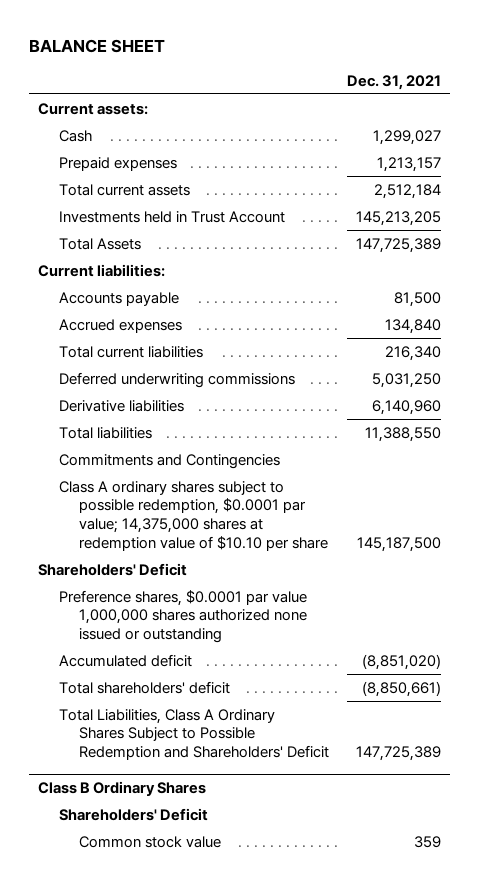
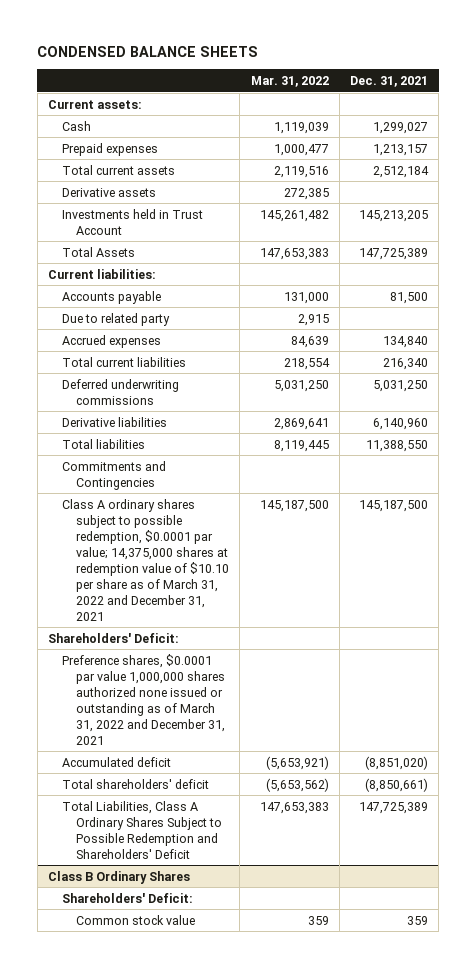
[29,39,166,54] BALANCE SHEET -> [37,45,259,57] CONDENSED BALANCE SHEETS
none -> [250,76,329,88] Mar. 31, 2022
none -> [61,187,156,197] Derivative assets
none -> [61,312,170,326] Due to related party
[58,480,328,551] Class A ordinary shares subject to possible redemption, $0.0001 par value; 14,375,000 shares at redemption value of $10.10 per share -> [61,498,230,621] Class A ordinary shares subject to possible redemption, $0.0001 par value; 14,375,000 shares at redemption value of $10.10 per share as of March 31, 2022 and December 31, 2021
[38,562,188,576] Shareholders' Deficit -> [47,632,179,643] Shareholders' Deficit:
[58,589,307,644] Preference shares, $0.0001 par value 1,000,000 shares authorized none issued or outstanding -> [61,653,226,745] Preference shares, $0.0001 par value 1,000,000 shares authorized none issued or outstanding as of March 31, 2022 and December 31, 2021
[58,807,208,821] Shareholders' Deficit -> [61,892,193,903] Shareholders' Deficit:

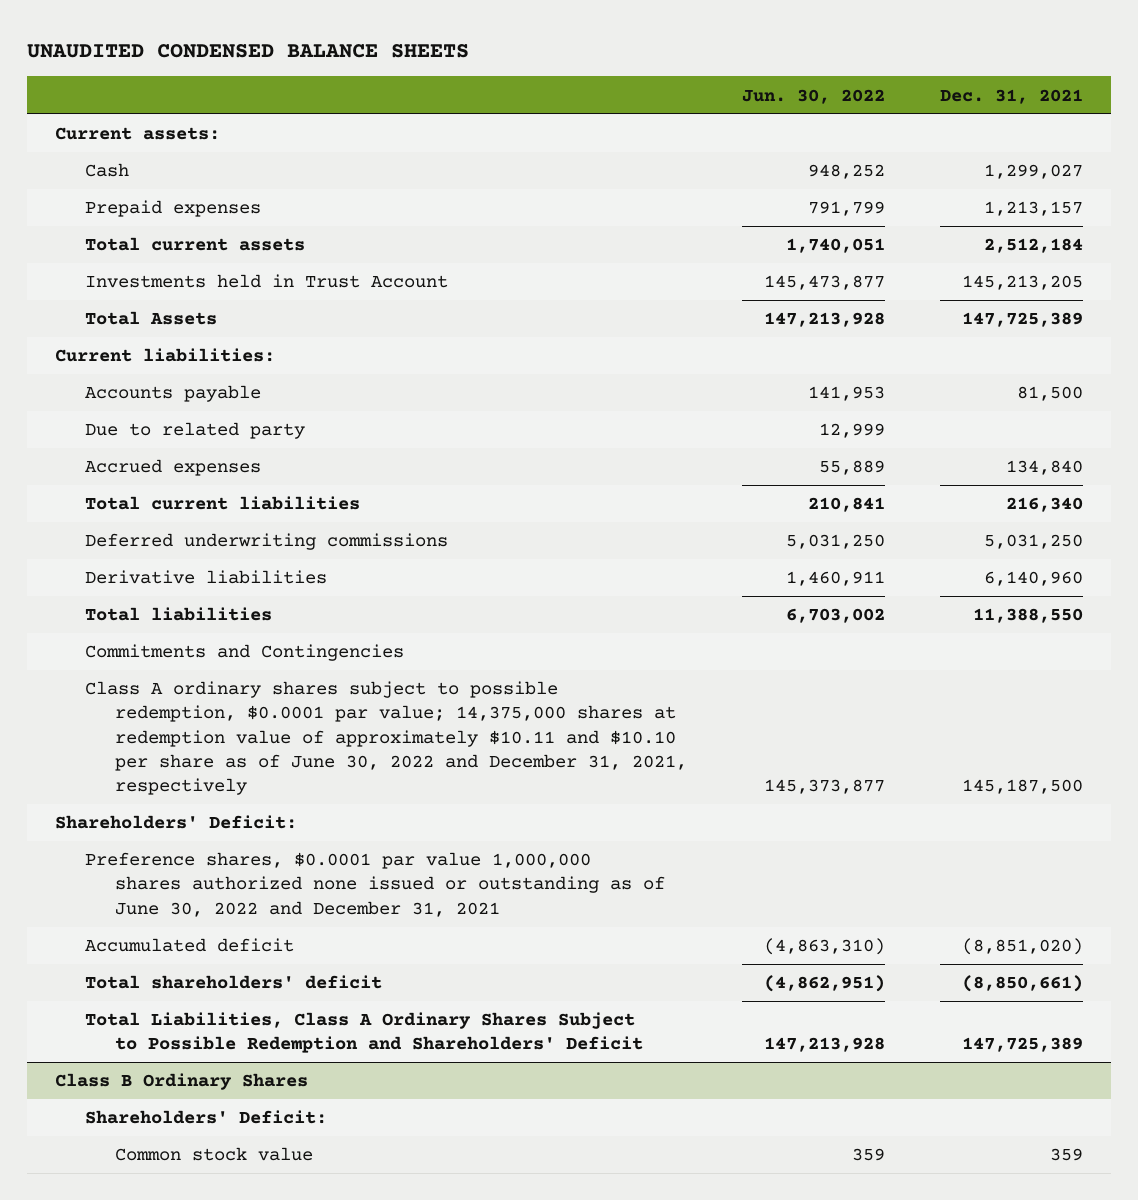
[37,45,259,57] CONDENSED BALANCE SHEETS -> [27,44,470,59] UNAUDITED CONDENSED BALANCE SHEETS
[250,76,329,88] Mar. 31, 2022 -> none
none -> [741,88,885,104] Jun. 30, 2022
[61,187,156,197] Derivative assets -> none
[61,498,230,621] Class A ordinary shares subject to possible redemption, $0.0001 par value; 14,375,000 shares at redemption value of $10.10 per share as of March 31, 2022 and December 31, 2021 -> [84,681,687,796] Class A ordinary shares subject to possible redemption, $0.0001 par value; 14,375,000 shares at redemption value of approximately $10.11 and $10.10 per share as of June 30, 2022 and December 31, 2021, respectively
[61,653,226,745] Preference shares, $0.0001 par value 1,000,000 shares authorized none issued or outstanding as of March 31, 2022 and December 31, 2021 -> [84,852,665,917] Preference shares, $0.0001 par value 1,000,000 shares authorized none issued or outstanding as of June 30, 2022 and December 31, 2021

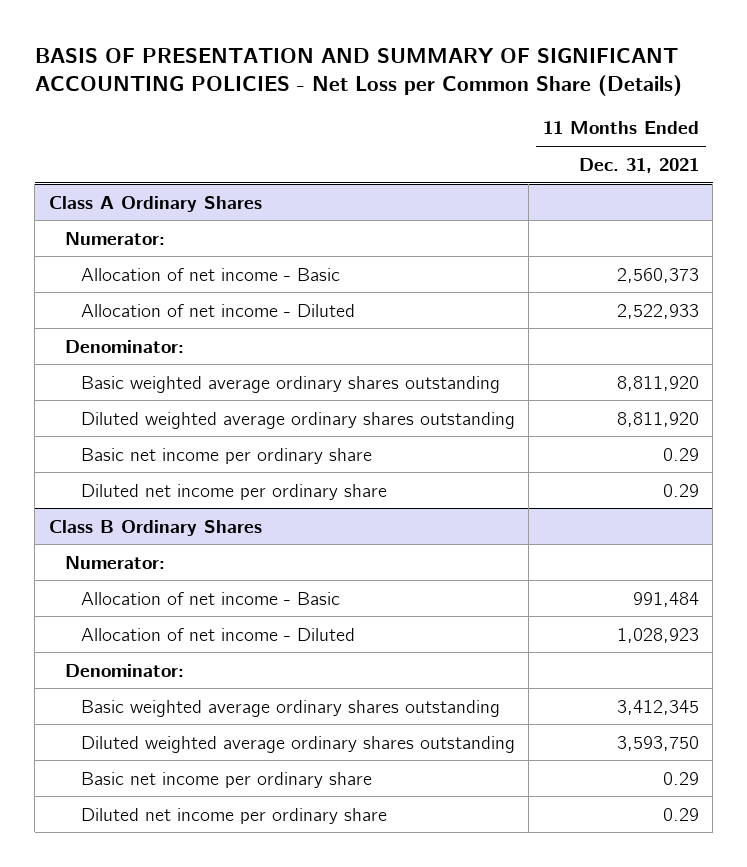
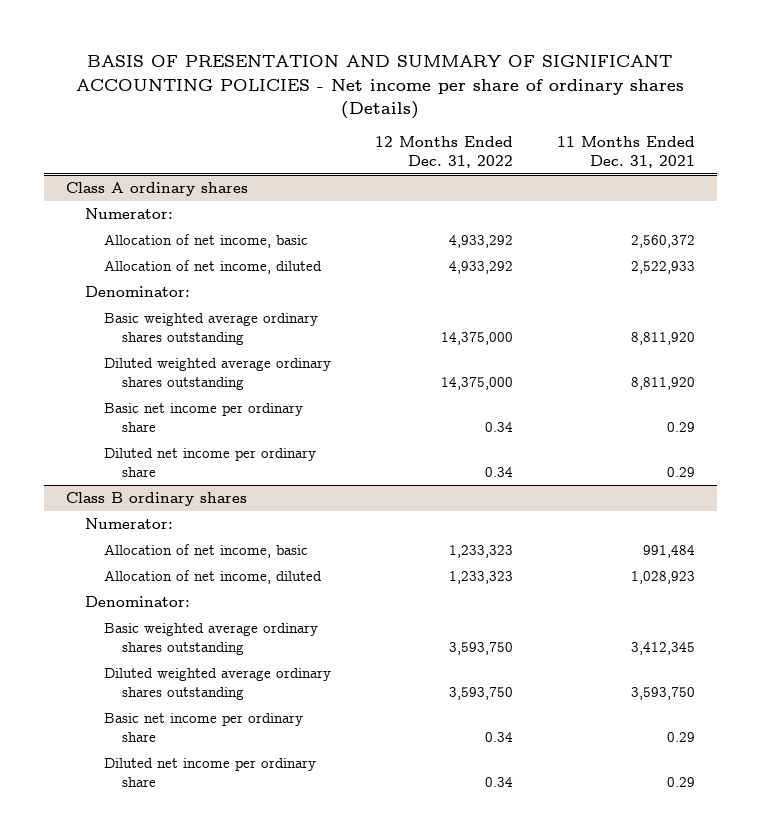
[34,48,682,97] BASIS OF PRESENTATION AND SUMMARY OF SIGNIFICANT ACCOUNTING POLICIES - Net Loss per Common Share (Details) -> [76,55,685,119] BASIS OF PRESENTATION AND SUMMARY OF SIGNIFICANT ACCOUNTING POLICIES - Net income per share of ordinary shares (Details)
none -> [374,136,513,168] 12 Months Ended Dec. 31, 2022
[48,195,262,212] Class A Ordinary Shares -> [66,182,249,197] Class A ordinary shares
[80,267,340,281] Allocation of net income - Basic -> [103,234,308,249] Allocation of net income, basic
[616,267,699,283] 2,560,373 -> [630,235,695,249] 2,560,372
[80,303,355,317] Allocation of net income - Diluted -> [103,260,322,275] Allocation of net income, diluted
[48,519,262,536] Class B Ordinary Shares -> [66,492,248,507] Class B ordinary shares
[80,591,340,605] Allocation of net income - Basic -> [103,544,308,559] Allocation of net income, basic
[80,627,355,641] Allocation of net income - Diluted -> [103,570,322,585] Allocation of net income, diluted

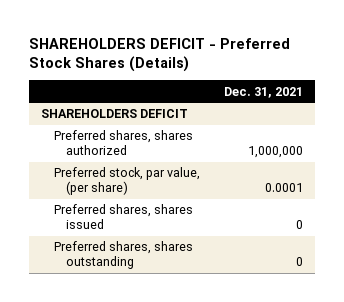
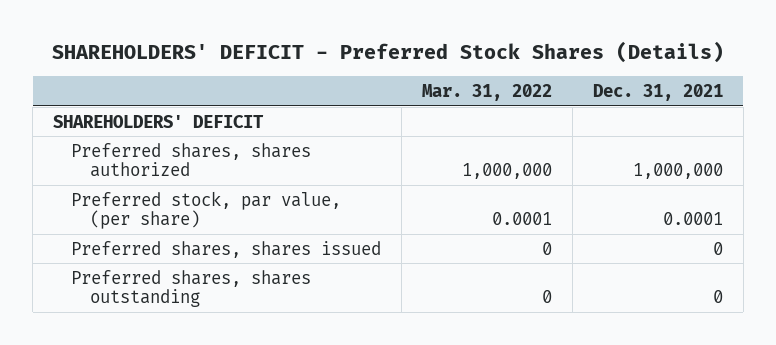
[29,37,291,72] SHAREHOLDERS DEFICIT - Preferred Stock Shares (Details) -> [52,41,725,64] SHAREHOLDERS' DEFICIT - Preferred Stock Shares (Details)
none -> [422,84,553,102] Mar. 31, 2022
[41,109,189,119] SHAREHOLDERS DEFICIT -> [53,114,265,128] SHAREHOLDERS' DEFICIT

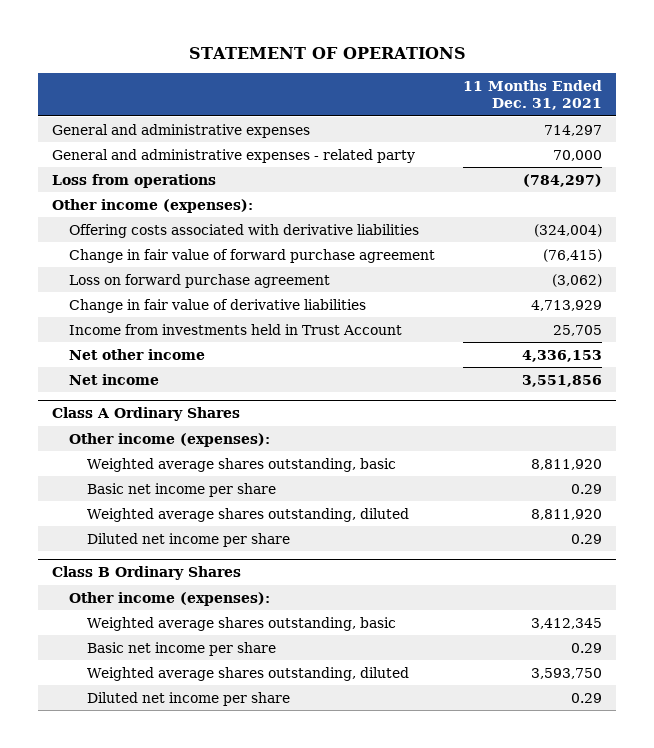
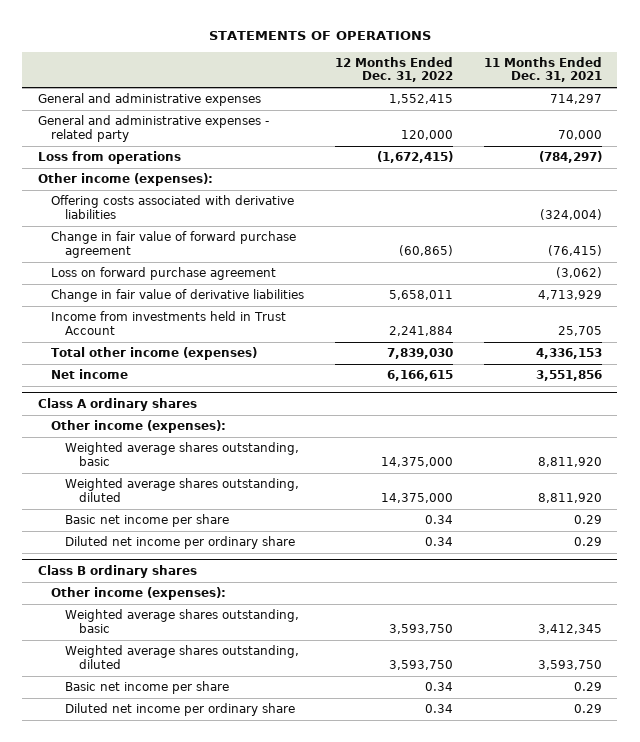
[188,47,466,60] STATEMENT OF OPERATIONS -> [208,31,431,41] STATEMENTS OF OPERATIONS
none -> [335,56,454,83] 12 Months Ended Dec. 31, 2022
[69,348,206,360] Net other income -> [51,347,258,361] Total other income (expenses)
[51,407,240,422] Class A Ordinary Shares -> [37,397,197,411] Class A ordinary shares
[86,482,276,497] Basic net income per share -> none
none -> [65,514,230,528] Basic net income per share
[86,532,290,547] Diluted net income per share -> [65,536,296,550] Diluted net income per ordinary share
[51,566,241,581] Class B Ordinary Shares -> [37,564,197,578] Class B ordinary shares
[86,641,276,656] Basic net income per share -> none
none -> [65,681,230,695] Basic net income per share
[86,691,290,706] Diluted net income per share -> [65,703,296,717] Diluted net income per ordinary share

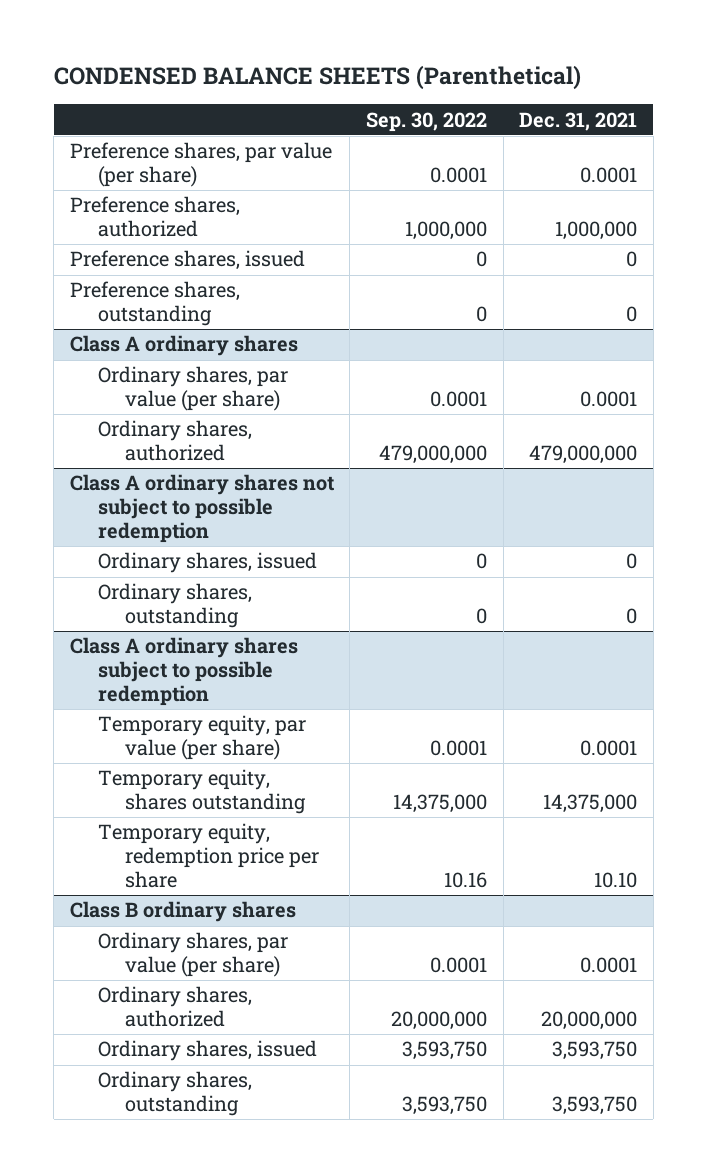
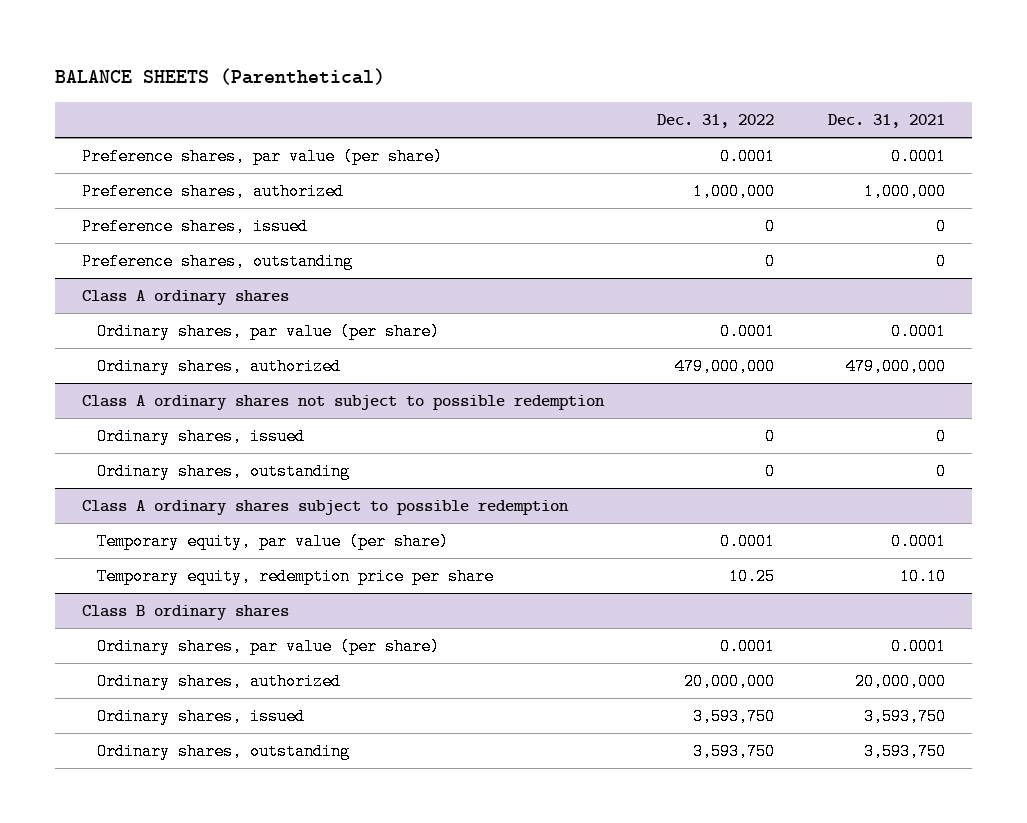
[53,65,581,91] CONDENSED BALANCE SHEETS (Parenthetical) -> [55,68,386,86] BALANCE SHEETS (Parenthetical)
[365,111,487,132] Sep. 30, 2022 -> none
none -> [657,113,775,128] Dec. 31, 2022
[97,769,307,815] Temporary equity, shares outstanding -> none

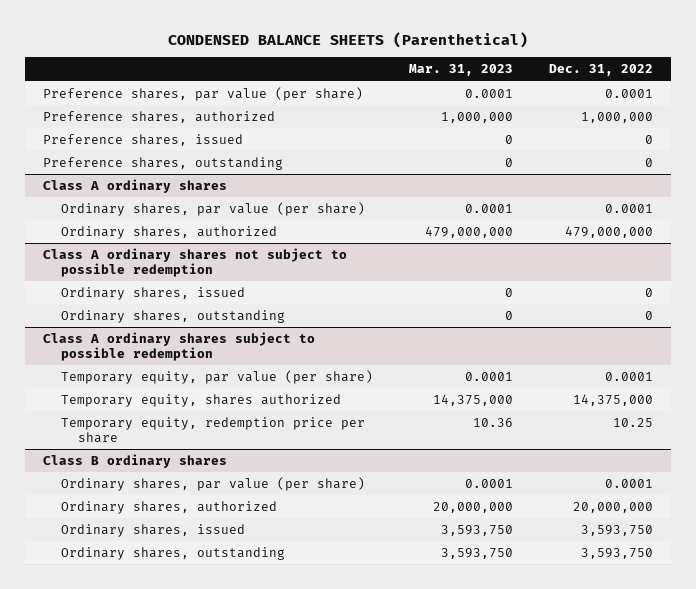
[55,68,386,86] BALANCE SHEETS (Parenthetical) -> [168,31,529,48] CONDENSED BALANCE SHEETS (Parenthetical)
[827,113,945,128] Dec. 31, 2021 -> none
none -> [408,64,513,77] Mar. 31, 2023
none -> [60,394,341,408] Temporary equity, shares authorized

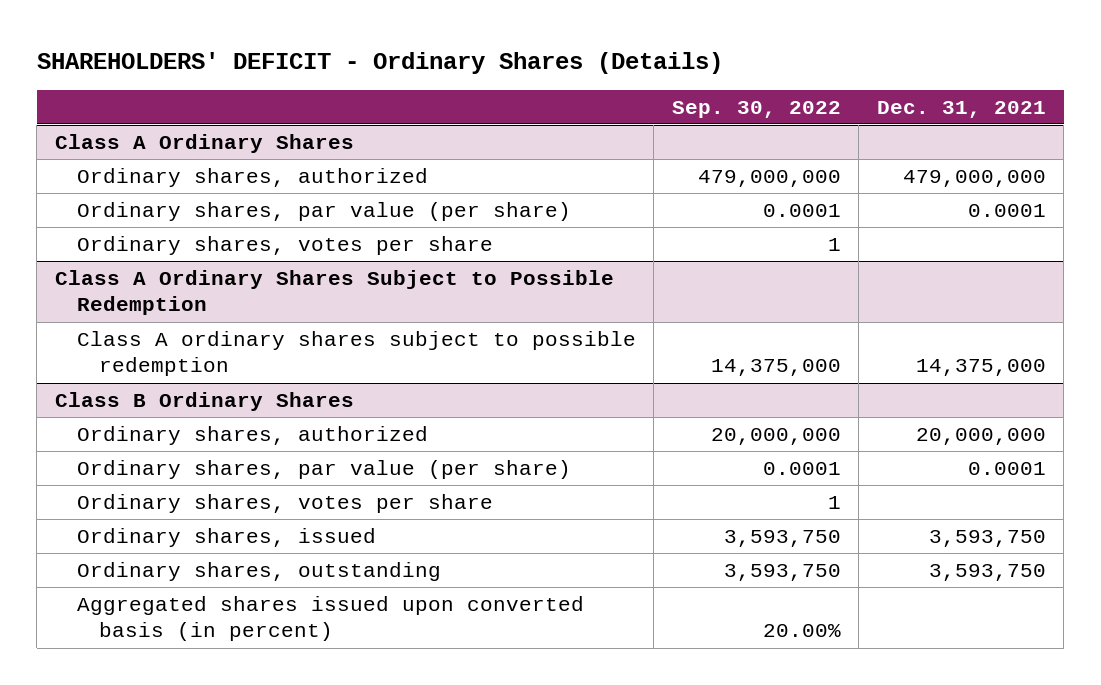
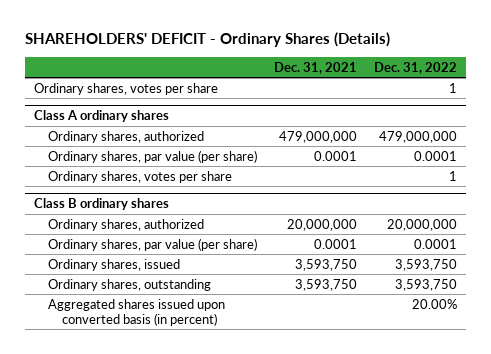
[671,100,841,118] Sep. 30, 2022 -> none
none -> [373,61,457,74] Dec. 31, 2022
none -> [33,82,218,95] Ordinary shares, votes per share
[54,133,354,153] Class A Ordinary Shares -> [33,110,169,123] Class A ordinary shares
[54,269,614,316] Class A Ordinary Shares Subject to Possible Redemption -> none
[76,330,636,377] Class A ordinary shares subject to possible redemption -> none
[54,391,354,411] Class B Ordinary Shares -> [33,198,169,211] Class B ordinary shares
[76,493,493,513] Ordinary shares, votes per share -> none

